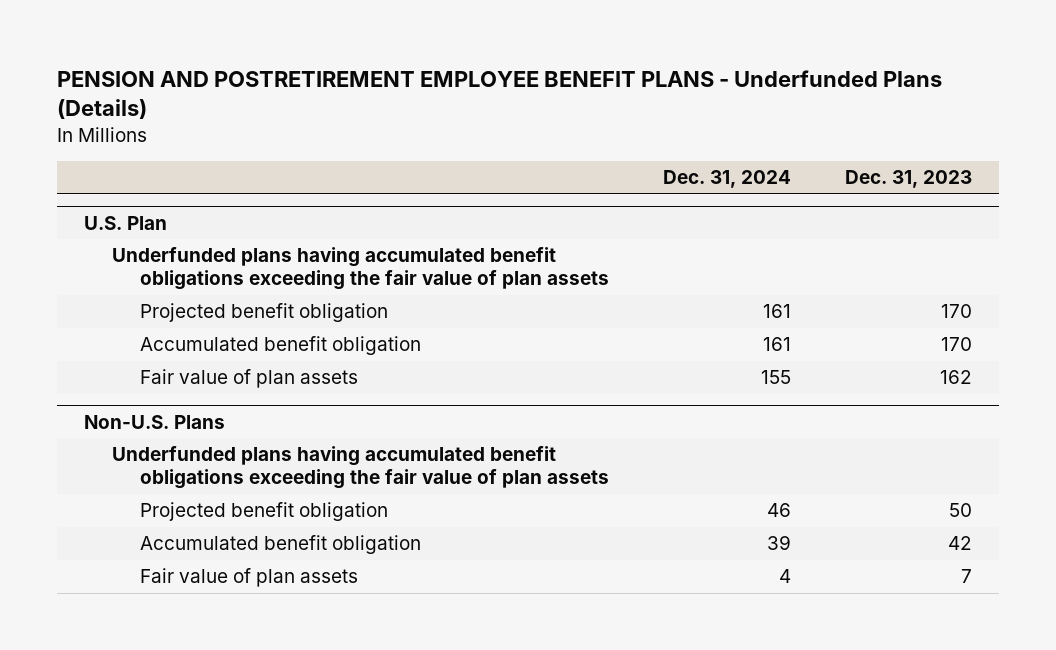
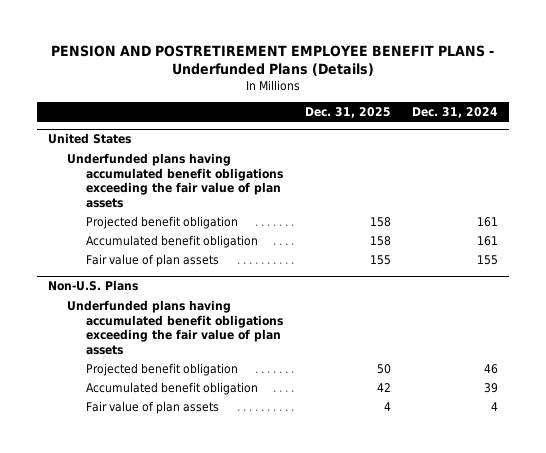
[845,170,973,189] Dec. 31, 2023 -> none
none -> [304,107,391,119] Dec. 31, 2025
[83,215,167,230] U.S. Plan -> [47,133,131,145] United States

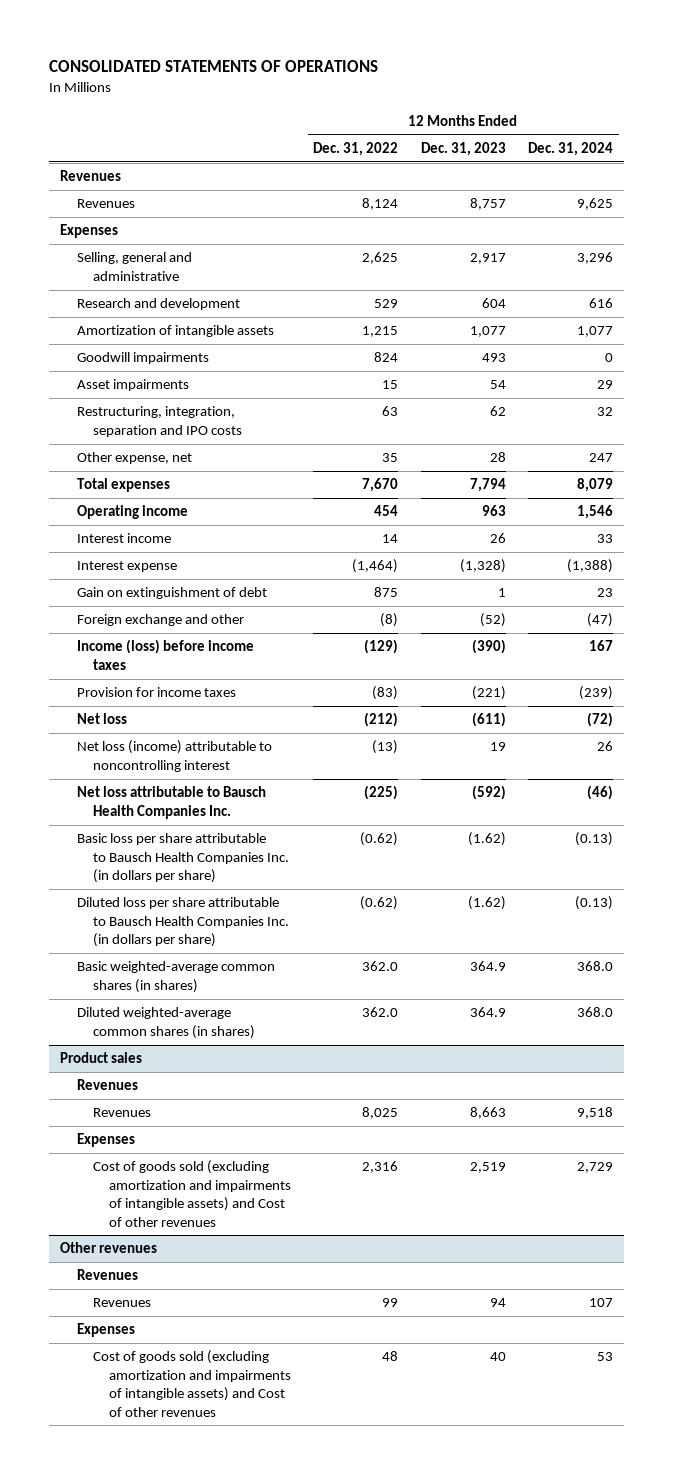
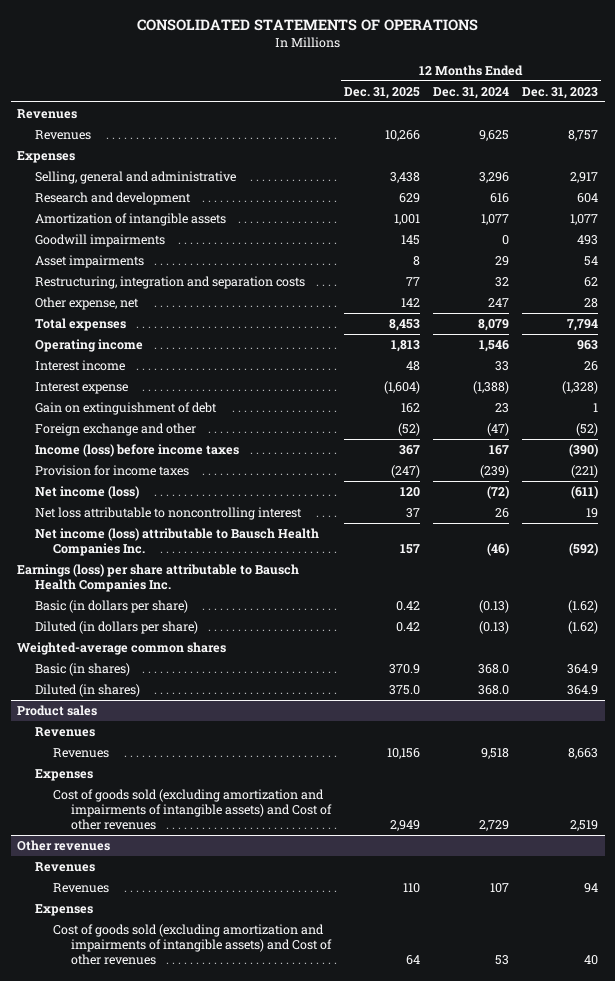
[313,141,399,156] Dec. 31, 2022 -> none
none -> [343,86,420,99] Dec. 31, 2025
[76,406,242,437] Restructuring, integration, separation and IPO costs -> [35,275,306,289] Restructuring, integration and separation costs
[76,713,127,725] Net loss -> [35,485,140,499] Net income (loss)
[76,740,272,772] Net loss (income) attributable to noncontrolling interest -> [35,506,303,520] Net loss attributable to noncontrolling interest
[76,786,266,819] Net loss attributable to Bausch Health Companies Inc. -> [35,527,320,556] Net income (loss) attributable to Bausch Health Companies Inc.
none -> [17,563,300,592] Earnings (loss) per share attributable to Bausch Health Companies Inc.
[76,833,289,884] Basic loss per share attributable to Bausch Health Companies Inc. (in dollars per share) -> [35,599,189,613] Basic (in dollars per share)
[76,897,289,948] Diluted loss per share attributable to Bausch Health Companies Inc. (in dollars per share) -> [35,620,199,634] Diluted (in dollars per share)
none -> [17,641,227,655] Weighted-average common shares
[76,961,275,993] Basic weighted-average common shares (in shares) -> [35,662,131,676] Basic (in shares)
[76,1007,255,1039] Diluted weighted-average common shares (in shares) -> [35,683,141,697] Diluted (in shares)

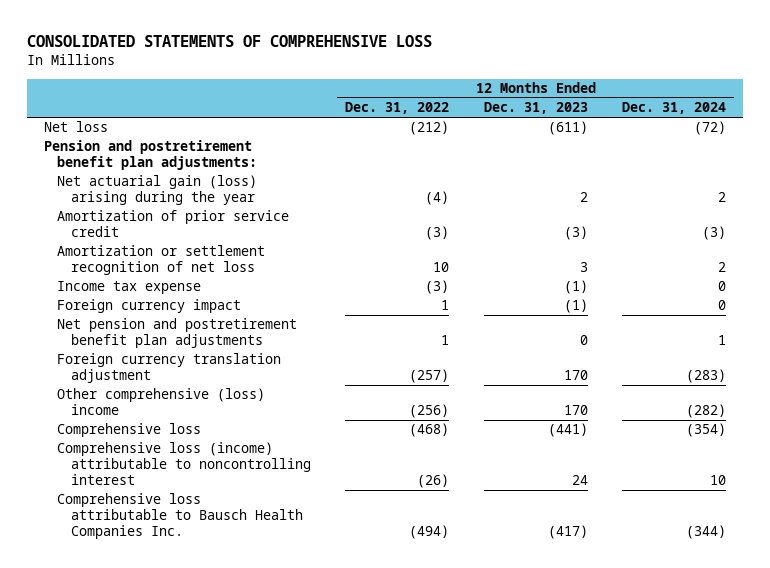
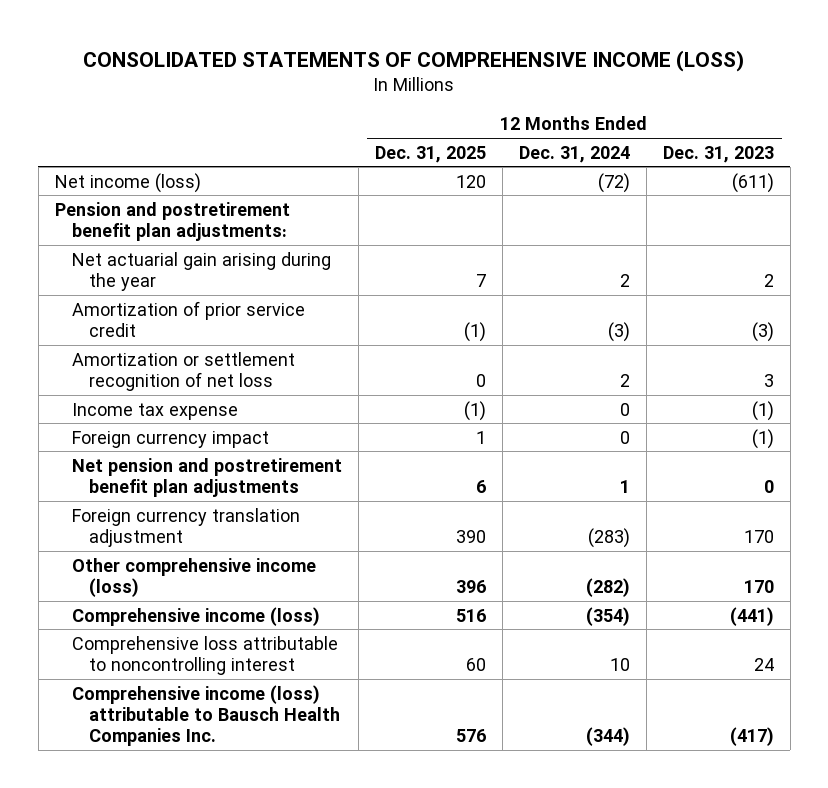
[26,35,432,48] CONSOLIDATED STATEMENTS OF COMPREHENSIVE LOSS -> [83,49,745,72] CONSOLIDATED STATEMENTS OF COMPREHENSIVE INCOME (LOSS)
[345,102,450,115] Dec. 31, 2022 -> none
none -> [374,145,486,163] Dec. 31, 2025
[43,121,108,133] Net loss -> [54,172,201,193] Net income (loss)
[57,175,258,206] Net actuarial gain (loss) arising during the year -> [72,251,332,291] Net actuarial gain arising during the year
[57,388,266,416] Other comprehensive (loss) income -> [72,557,317,597] Other comprehensive income (loss)
[57,423,202,438] Comprehensive loss -> [72,606,321,626] Comprehensive income (loss)
[57,442,311,485] Comprehensive loss (income) attributable to noncontrolling interest -> [72,635,339,675] Comprehensive loss attributable to noncontrolling interest
[57,493,303,539] Comprehensive loss attributable to Bausch Health Companies Inc. -> [72,684,341,747] Comprehensive income (loss) attributable to Bausch Health Companies Inc.

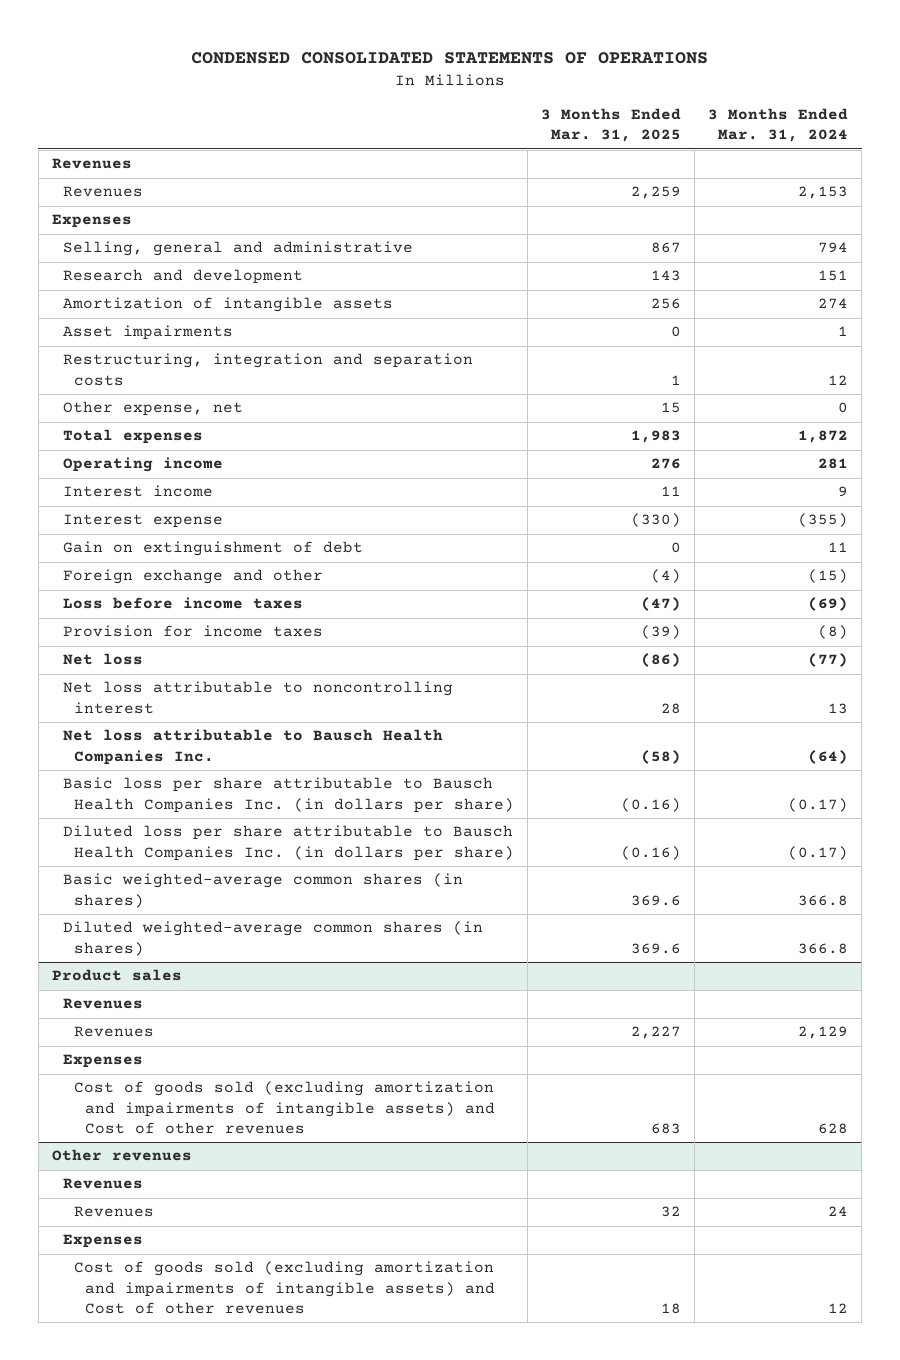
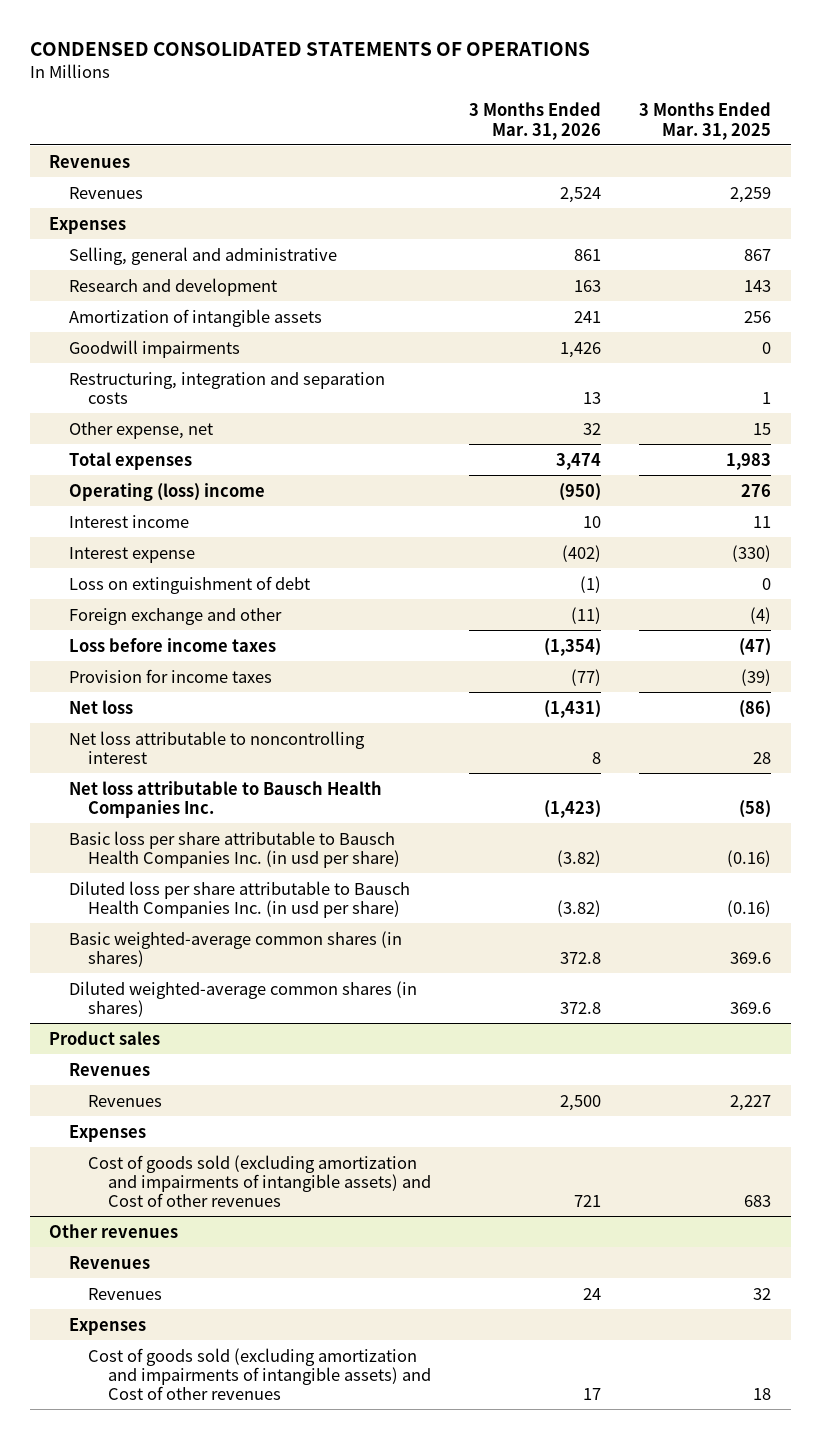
[708,108,849,143] 3 Months Ended Mar. 31, 2024 -> none
none -> [469,102,602,140] 3 Months Ended Mar. 31, 2026
[62,325,233,341] Asset impairments -> none
none -> [68,339,240,358] Goodwill impairments
[62,457,223,473] Operating income -> [68,482,265,501] Operating (loss) income
[62,541,363,557] Gain on extinguishment of debt -> [68,575,310,594] Loss on extinguishment of debt
[62,777,515,813] Basic loss per share attributable to Bausch Health Companies Inc. (in dollars per share) -> [68,830,401,868] Basic loss per share attributable to Bausch Health Companies Inc. (in usd per share)
[62,825,515,861] Diluted loss per share attributable to Bausch Health Companies Inc. (in dollars per share) -> [68,880,410,918] Diluted loss per share attributable to Bausch Health Companies Inc. (in usd per share)

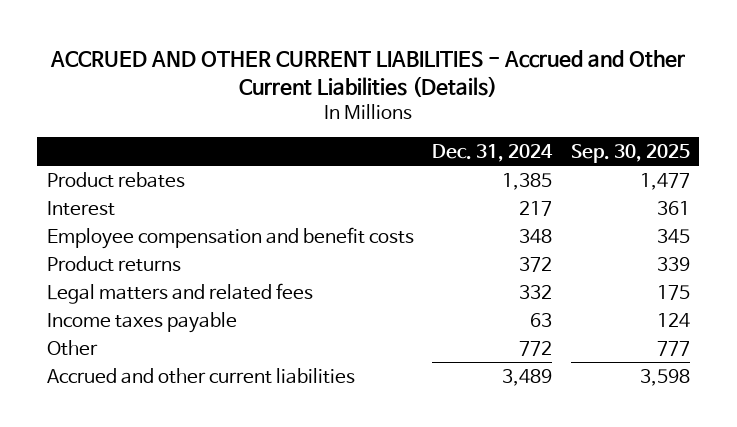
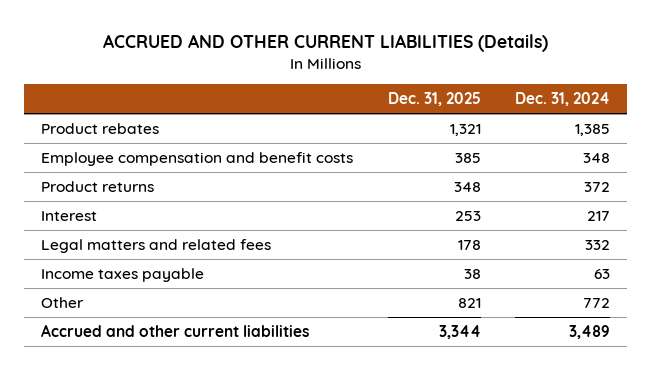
[50,49,686,97] ACCRUED AND OTHER CURRENT LIABILITIES - Accrued and Other Current Liabilities (Details) -> [102,33,548,52] ACCRUED AND OTHER CURRENT LIABILITIES (Details)
[571,143,691,163] Sep. 30, 2025 -> none
none -> [387,92,481,107] Dec. 31, 2025
[46,200,115,216] Interest -> [41,211,98,222] Interest

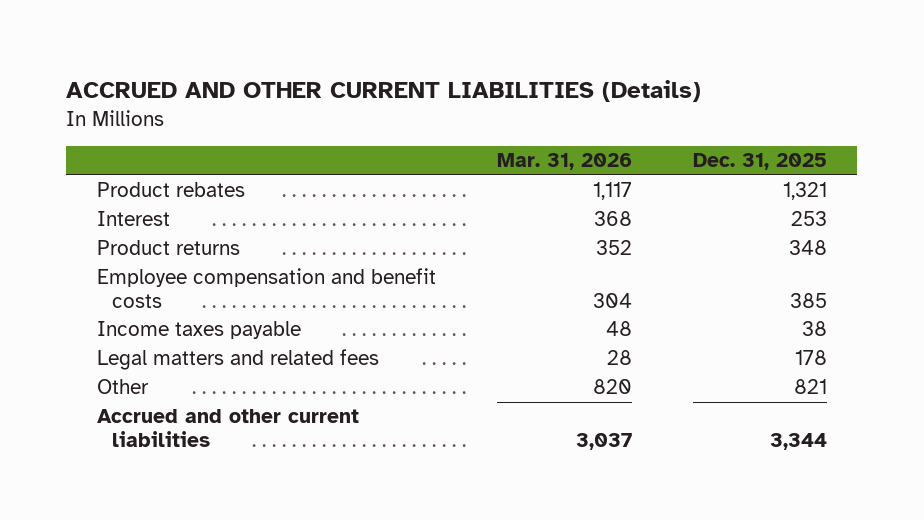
[515,92,611,107] Dec. 31, 2024 -> none
none -> [496,153,632,171] Mar. 31, 2026
[41,181,155,193] Product returns -> [96,240,240,256] Product returns
[41,152,354,167] Employee compensation and benefit costs -> [96,268,436,309] Employee compensation and benefit costs
[41,239,272,254] Legal matters and related fees -> [96,349,379,371] Legal matters and related fees

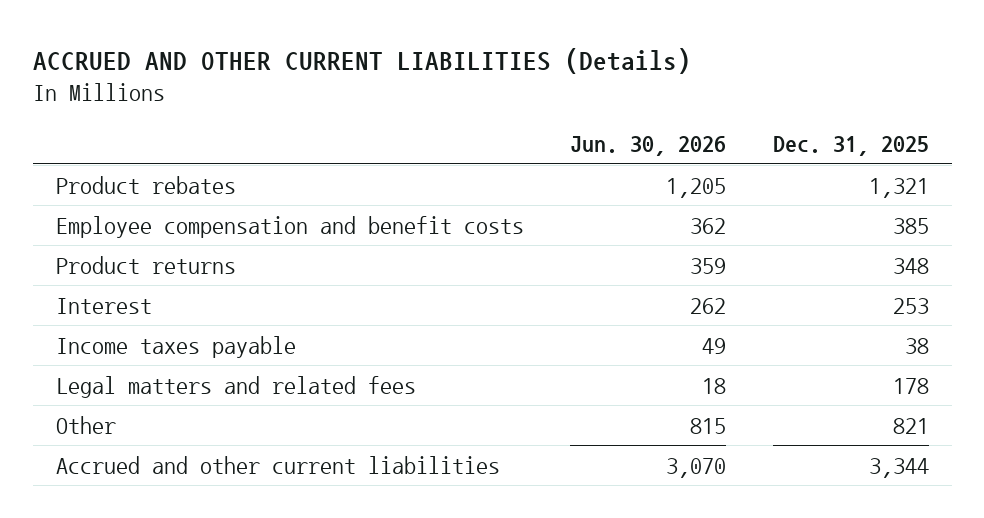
[496,153,632,171] Mar. 31, 2026 -> none
none -> [570,136,727,157] Jun. 30, 2026
[96,240,240,256] Product returns -> [55,255,236,274] Product returns
[96,211,170,227] Interest -> [55,297,152,314] Interest

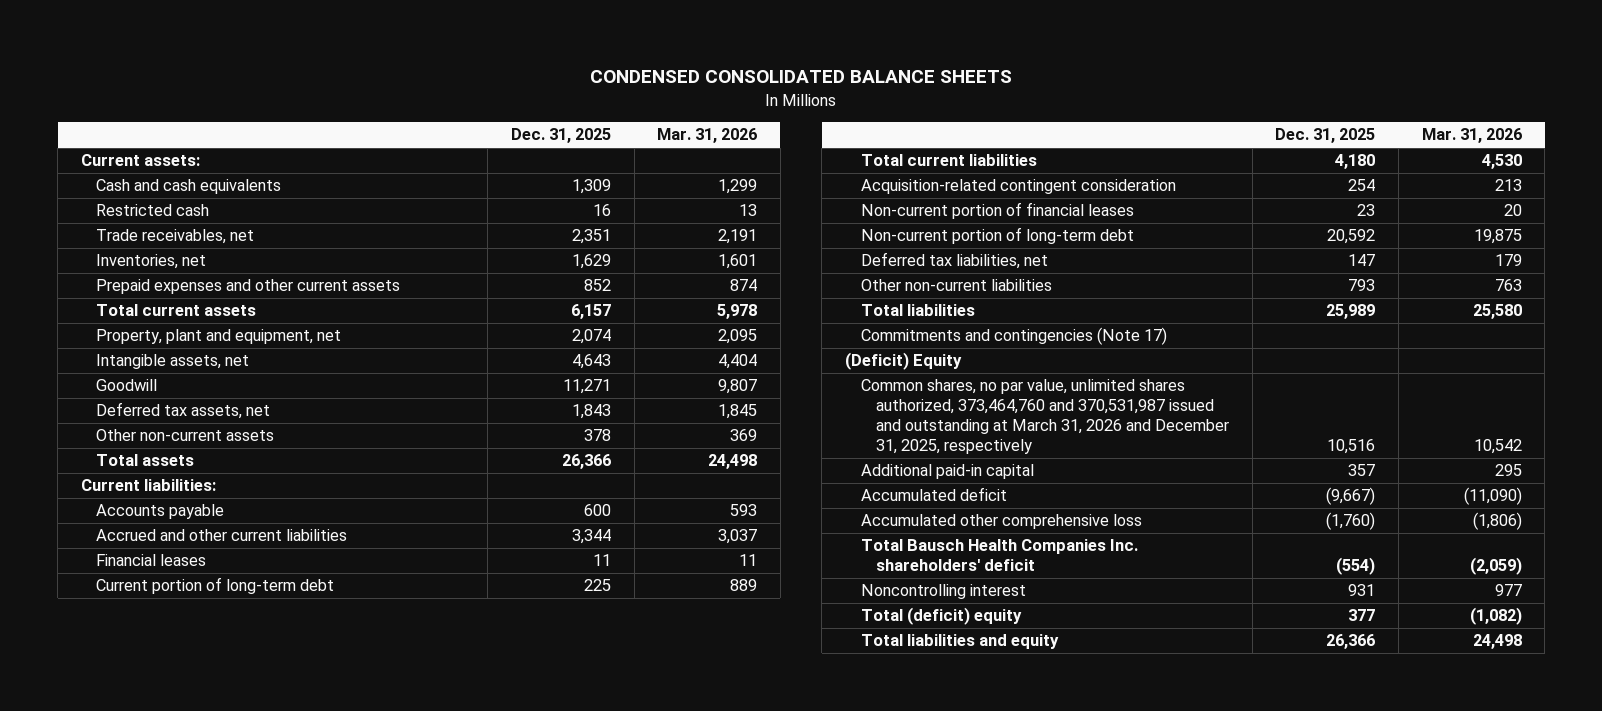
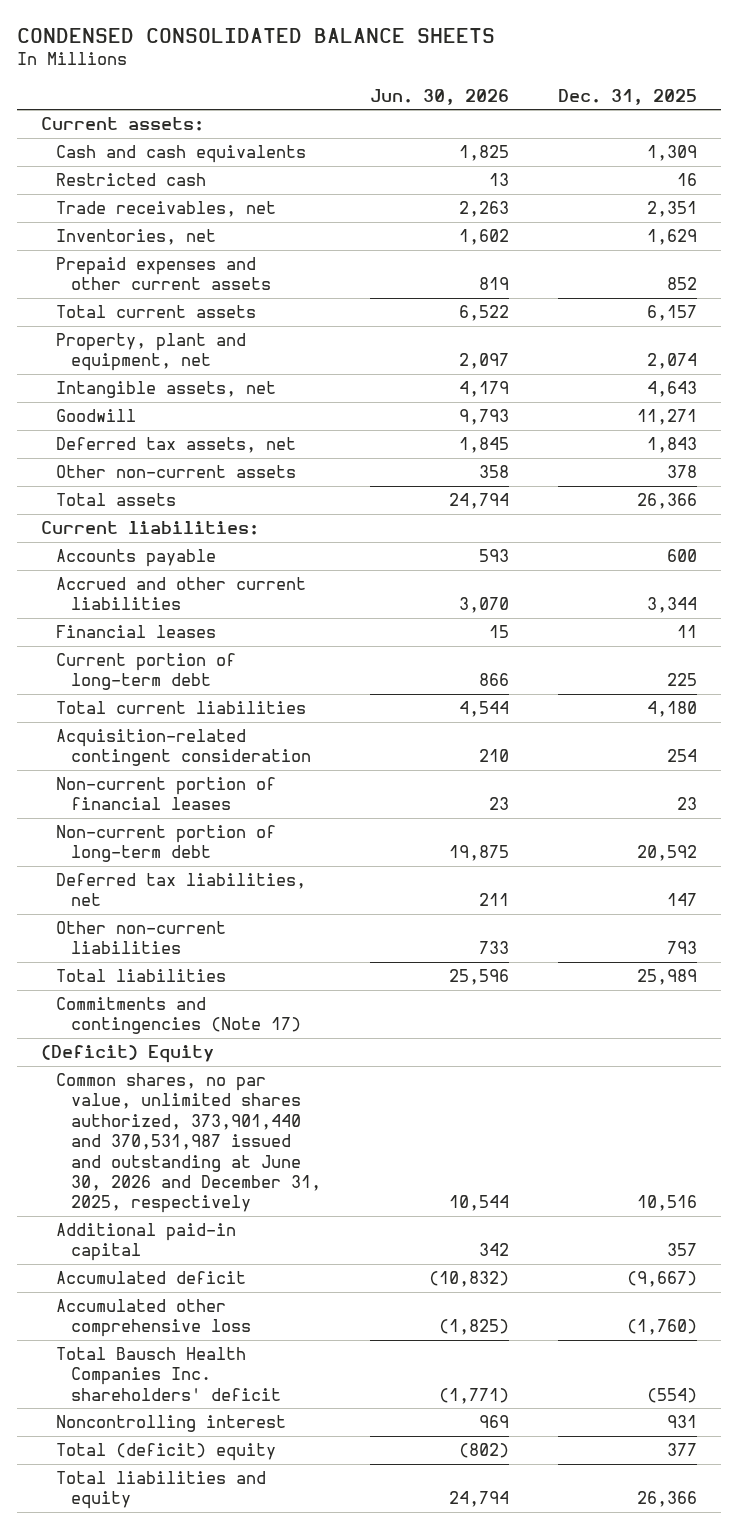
[657,128,758,144] Mar. 31, 2026 -> none
none -> [369,88,509,105] Jun. 30, 2026
[860,379,1230,455] Common shares, no par value, unlimited shares authorized, 373,464,760 and 370,531,987 issued and outstanding at March 31, 2026 and December 31, 2025, respectively -> [56,1073,321,1214] Common shares, no par value, unlimited shares authorized, 373,901,440 and 370,531,987 issued and outstanding at June 30, 2026 and December 31, 2025, respectively

